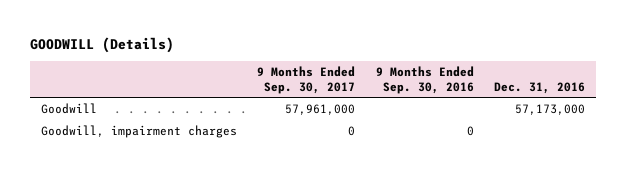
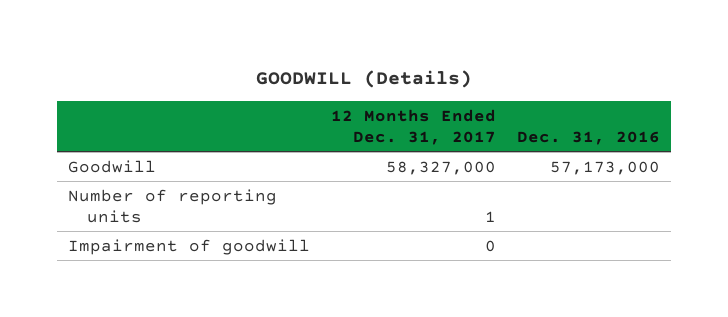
[257,66,356,94] 9 Months Ended Sep. 30, 2017 -> none
[375,66,474,94] 9 Months Ended Sep. 30, 2016 -> none
none -> [331,108,497,145] 12 Months Ended Dec. 31, 2017
none -> [67,188,277,223] Number of reporting units
[40,125,237,139] Goodwill, impairment charges -> [67,238,310,255] Impairment of goodwill

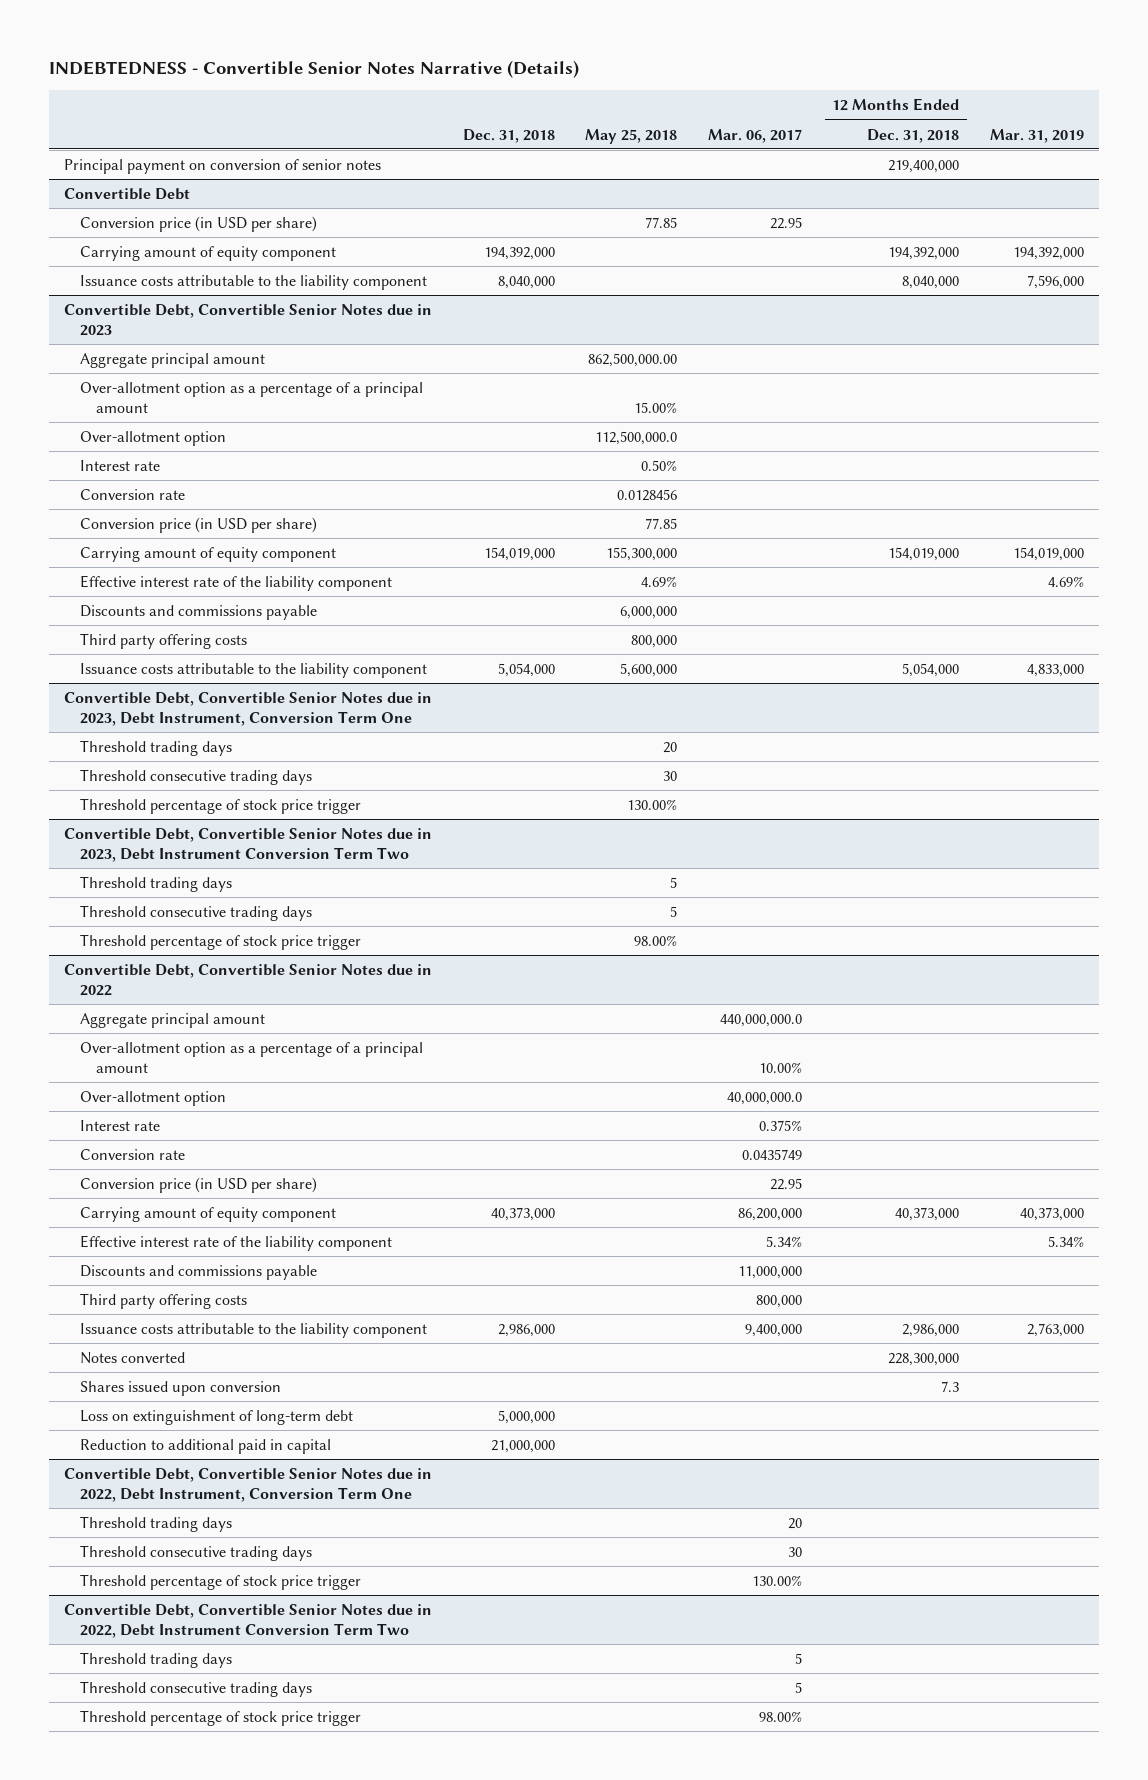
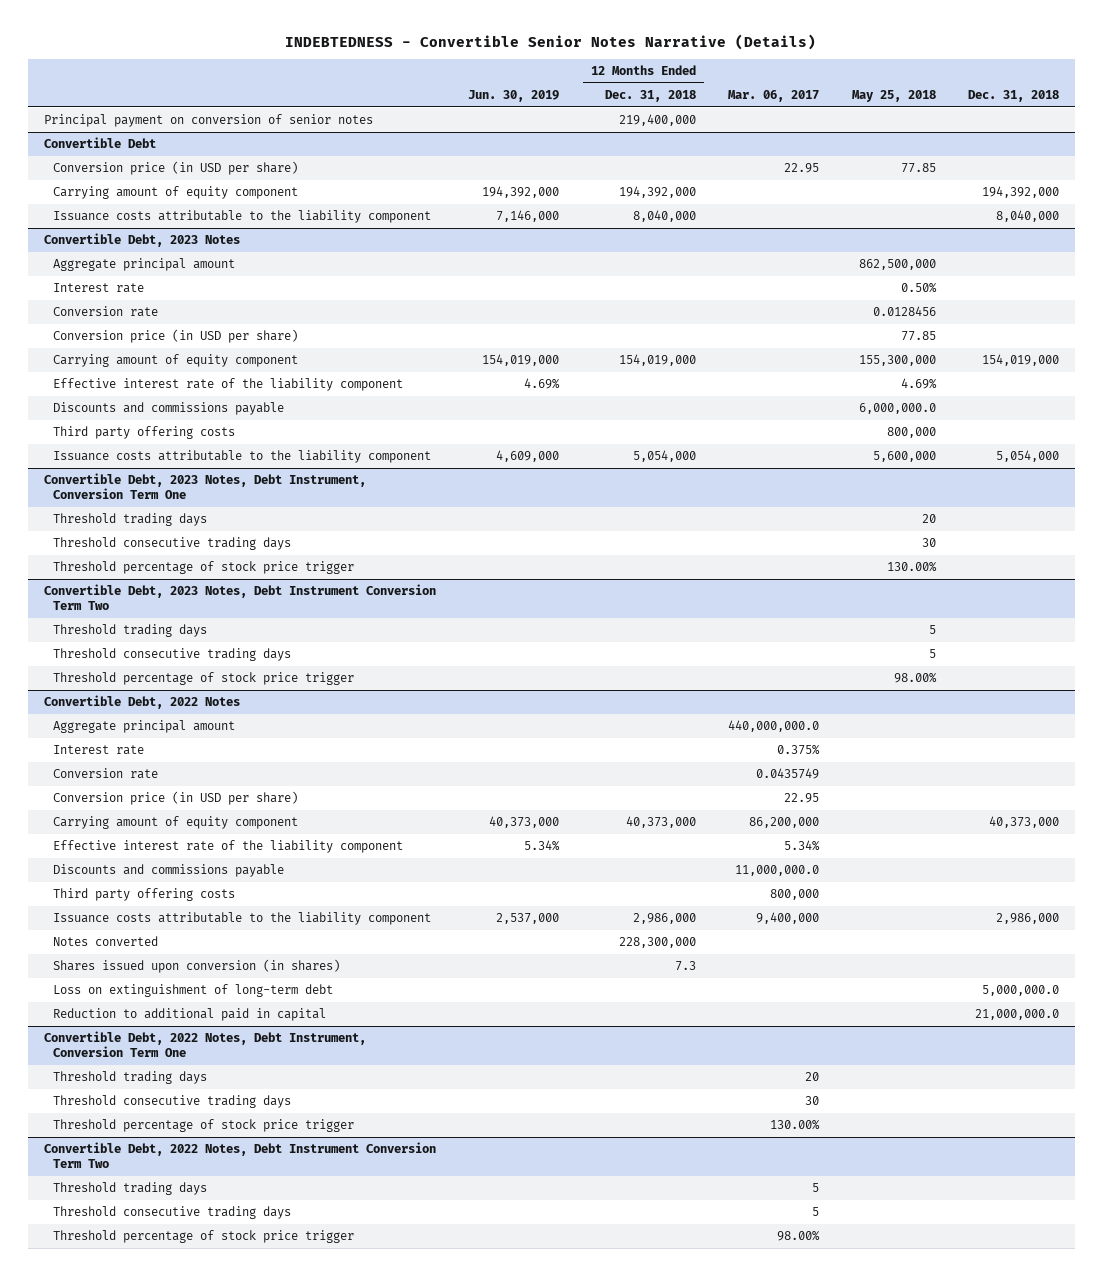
[989,128,1084,143] Mar. 31, 2019 -> none
none -> [468,89,560,102] Jun. 30, 2019
[80,381,424,413] Over-allotment option as a percentage of a principal amount -> none
[80,430,227,446] Over-allotment option -> none
[64,303,433,336] Convertible Debt, Convertible Senior Notes due in 2023 -> [43,233,240,248] Convertible Debt, 2023 Notes
[588,352,678,367] 862,500,000.00 -> [858,259,936,271] 862,500,000
[620,605,678,619] 6,000,000 -> [858,403,936,415] 6,000,000.0
[64,691,433,726] Convertible Debt, Convertible Senior Notes due in 2023, Debt Instrument, Conversion Term One -> [43,473,366,499] Convertible Debt, 2023 Notes, Debt Instrument, Conversion Term One
[64,827,433,862] Convertible Debt, Convertible Senior Notes due in 2023, Debt Instrument Conversion Term Two -> [43,584,436,610] Convertible Debt, 2023 Notes, Debt Instrument Conversion Term Two
[64,963,433,996] Convertible Debt, Convertible Senior Notes due in 2022 -> [43,695,240,710] Convertible Debt, 2022 Notes
[80,1041,424,1073] Over-allotment option as a percentage of a principal amount -> none
[80,1090,227,1106] Over-allotment option -> none
[737,1265,802,1279] 11,000,000 -> [735,865,820,877] 11,000,000.0
[80,1380,282,1396] Shares issued upon conversion -> [52,959,340,974] Shares issued upon conversion (in shares)
[497,1409,555,1424] 5,000,000 -> [981,985,1059,997] 5,000,000.0
[490,1439,555,1453] 21,000,000 -> [974,1009,1059,1021] 21,000,000.0
[64,1467,433,1502] Convertible Debt, Convertible Senior Notes due in 2022, Debt Instrument, Conversion Term One -> [43,1031,366,1057] Convertible Debt, 2022 Notes, Debt Instrument, Conversion Term One
[64,1603,433,1638] Convertible Debt, Convertible Senior Notes due in 2022, Debt Instrument Conversion Term Two -> [43,1142,436,1168] Convertible Debt, 2022 Notes, Debt Instrument Conversion Term Two

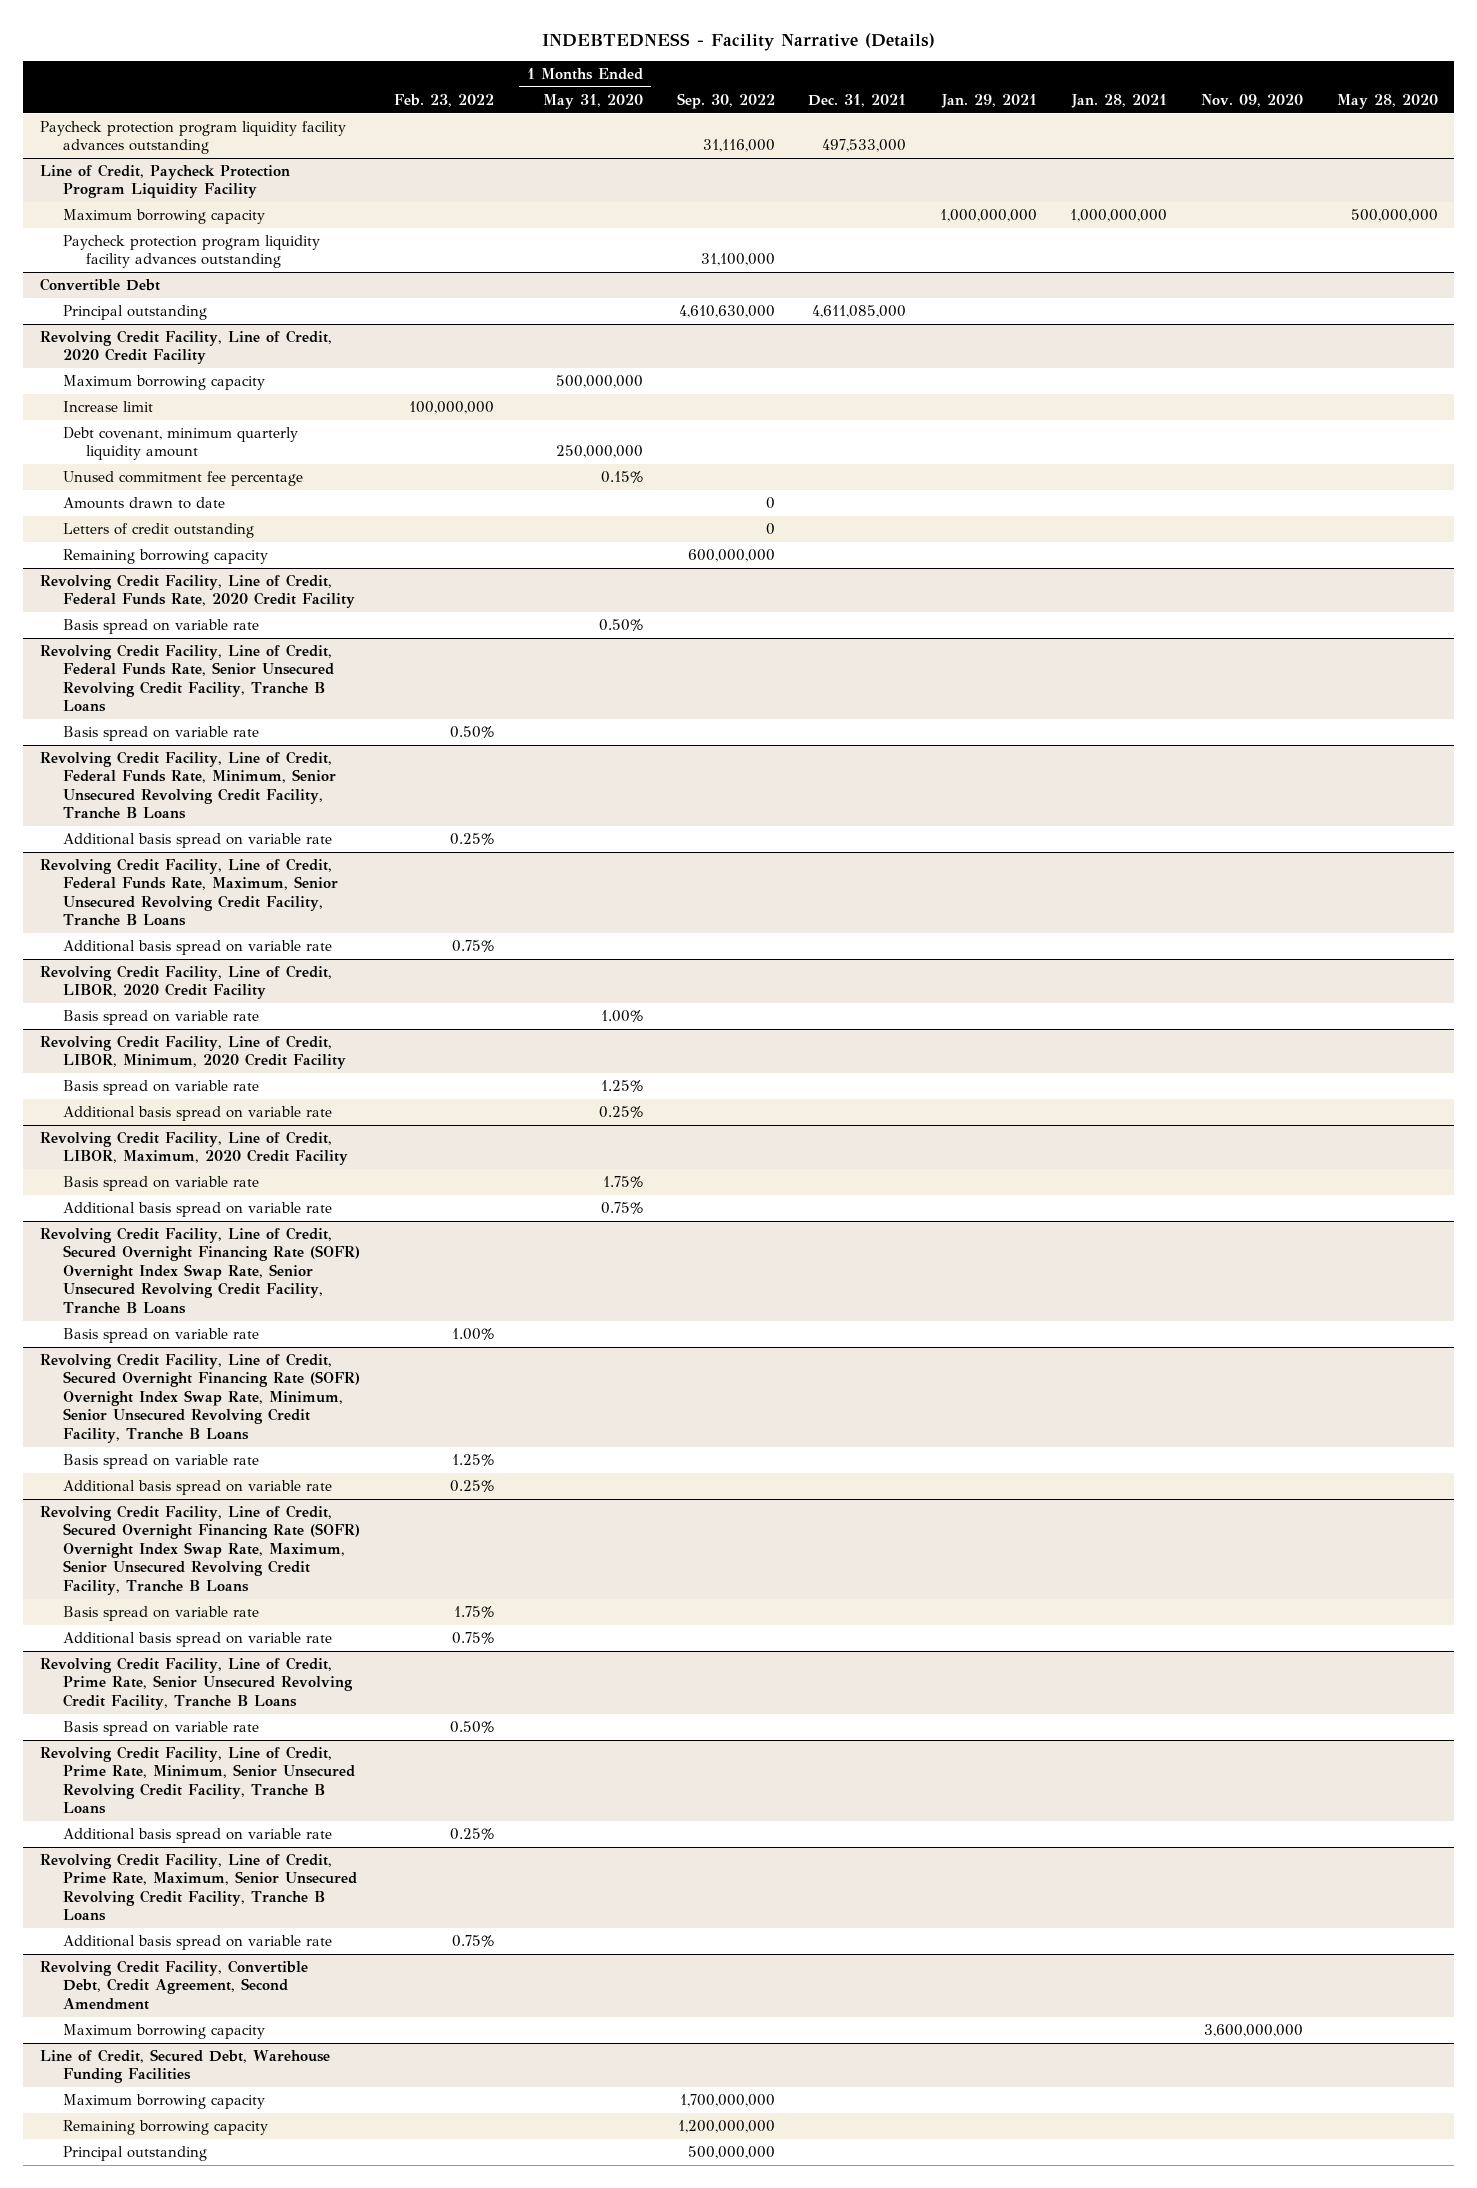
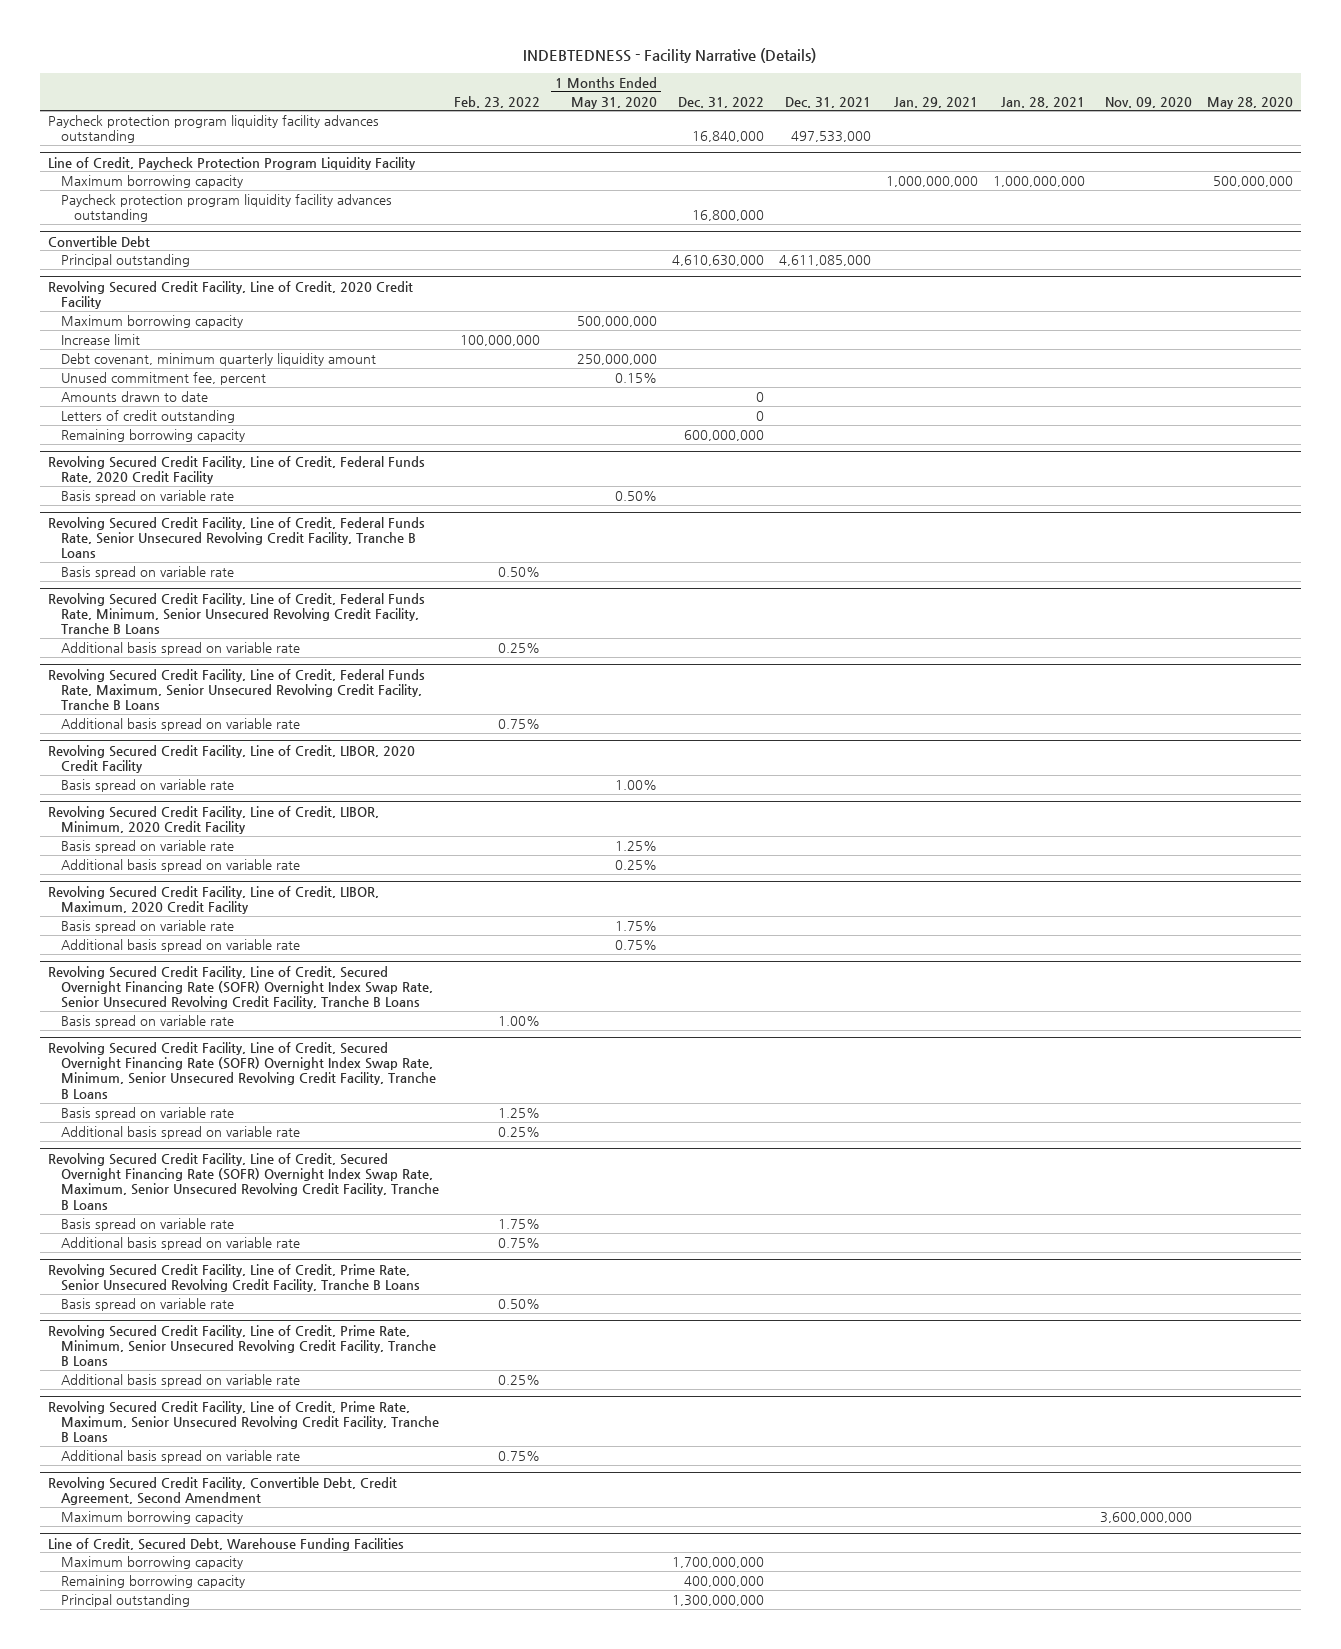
[676,92,775,109] Sep. 30, 2022 -> none
none -> [678,96,765,108] Dec. 31, 2022
[39,329,332,365] Revolving Credit Facility, Line of Credit, 2020 Credit Facility -> [47,280,413,309] Revolving Secured Credit Facility, Line of Credit, 2020 Credit Facility
[62,470,303,486] Unused commitment fee percentage -> [60,371,266,385] Unused commitment fee, percent
[39,573,355,609] Revolving Credit Facility, Line of Credit, Federal Funds Rate, 2020 Credit Facility -> [47,455,425,484] Revolving Secured Credit Facility, Line of Credit, Federal Funds Rate, 2020 Credit Facility
[39,643,334,713] Revolving Credit Facility, Line of Credit, Federal Funds Rate, Senior Unsecured Revolving Credit Facility, Tranche B Loans -> [47,516,425,559] Revolving Secured Credit Facility, Line of Credit, Federal Funds Rate, Senior Unsecured Revolving Credit Facility, Tranche B Loans
[39,750,336,820] Revolving Credit Facility, Line of Credit, Federal Funds Rate, Minimum, Senior Unsecured Revolving Credit Facility, Tranche B Loans -> [47,592,425,635] Revolving Secured Credit Facility, Line of Credit, Federal Funds Rate, Minimum, Senior Unsecured Revolving Credit Facility, Tranche B Loans
[39,857,338,927] Revolving Credit Facility, Line of Credit, Federal Funds Rate, Maximum, Senior Unsecured Revolving Credit Facility, Tranche B Loans -> [47,668,425,711] Revolving Secured Credit Facility, Line of Credit, Federal Funds Rate, Maximum, Senior Unsecured Revolving Credit Facility, Tranche B Loans
[39,964,332,1000] Revolving Credit Facility, Line of Credit, LIBOR, 2020 Credit Facility -> [47,744,415,773] Revolving Secured Credit Facility, Line of Credit, LIBOR, 2020 Credit Facility
[39,1034,346,1070] Revolving Credit Facility, Line of Credit, LIBOR, Minimum, 2020 Credit Facility -> [47,805,379,834] Revolving Secured Credit Facility, Line of Credit, LIBOR, Minimum, 2020 Credit Facility
[39,1130,348,1166] Revolving Credit Facility, Line of Credit, LIBOR, Maximum, 2020 Credit Facility -> [47,885,379,914] Revolving Secured Credit Facility, Line of Credit, LIBOR, Maximum, 2020 Credit Facility
[39,1226,360,1314] Revolving Credit Facility, Line of Credit, Secured Overnight Financing Rate (SOFR) Overnight Index Swap Rate, Senior Unsecured Revolving Credit Facility, Tranche B Loans -> [47,965,433,1010] Revolving Secured Credit Facility, Line of Credit, Secured Overnight Financing Rate (SOFR) Overnight Index Swap Rate, Senior Unsecured Revolving Credit Facility, Tranche B Loans
[39,1352,360,1443] Revolving Credit Facility, Line of Credit, Secured Overnight Financing Rate (SOFR) Overnight Index Swap Rate, Minimum, Senior Unsecured Revolving Credit Facility, Tranche B Loans -> [47,1041,436,1099] Revolving Secured Credit Facility, Line of Credit, Secured Overnight Financing Rate (SOFR) Overnight Index Swap Rate, Minimum, Senior Unsecured Revolving Credit Facility, Tranche B Loans
[39,1504,360,1595] Revolving Credit Facility, Line of Credit, Secured Overnight Financing Rate (SOFR) Overnight Index Swap Rate, Maximum, Senior Unsecured Revolving Credit Facility, Tranche B Loans -> [47,1152,439,1210] Revolving Secured Credit Facility, Line of Credit, Secured Overnight Financing Rate (SOFR) Overnight Index Swap Rate, Maximum, Senior Unsecured Revolving Credit Facility, Tranche B Loans
[39,1656,353,1710] Revolving Credit Facility, Line of Credit, Prime Rate, Senior Unsecured Revolving Credit Facility, Tranche B Loans -> [47,1263,420,1292] Revolving Secured Credit Facility, Line of Credit, Prime Rate, Senior Unsecured Revolving Credit Facility, Tranche B Loans
[39,1745,355,1815] Revolving Credit Facility, Line of Credit, Prime Rate, Minimum, Senior Unsecured Revolving Credit Facility, Tranche B Loans -> [47,1324,436,1367] Revolving Secured Credit Facility, Line of Credit, Prime Rate, Minimum, Senior Unsecured Revolving Credit Facility, Tranche B Loans
[39,1852,357,1922] Revolving Credit Facility, Line of Credit, Prime Rate, Maximum, Senior Unsecured Revolving Credit Facility, Tranche B Loans -> [47,1400,439,1443] Revolving Secured Credit Facility, Line of Credit, Prime Rate, Maximum, Senior Unsecured Revolving Credit Facility, Tranche B Loans
[39,1959,308,2010] Revolving Credit Facility, Convertible Debt, Credit Agreement, Second Amendment -> [47,1476,397,1505] Revolving Secured Credit Facility, Convertible Debt, Credit Agreement, Second Amendment

